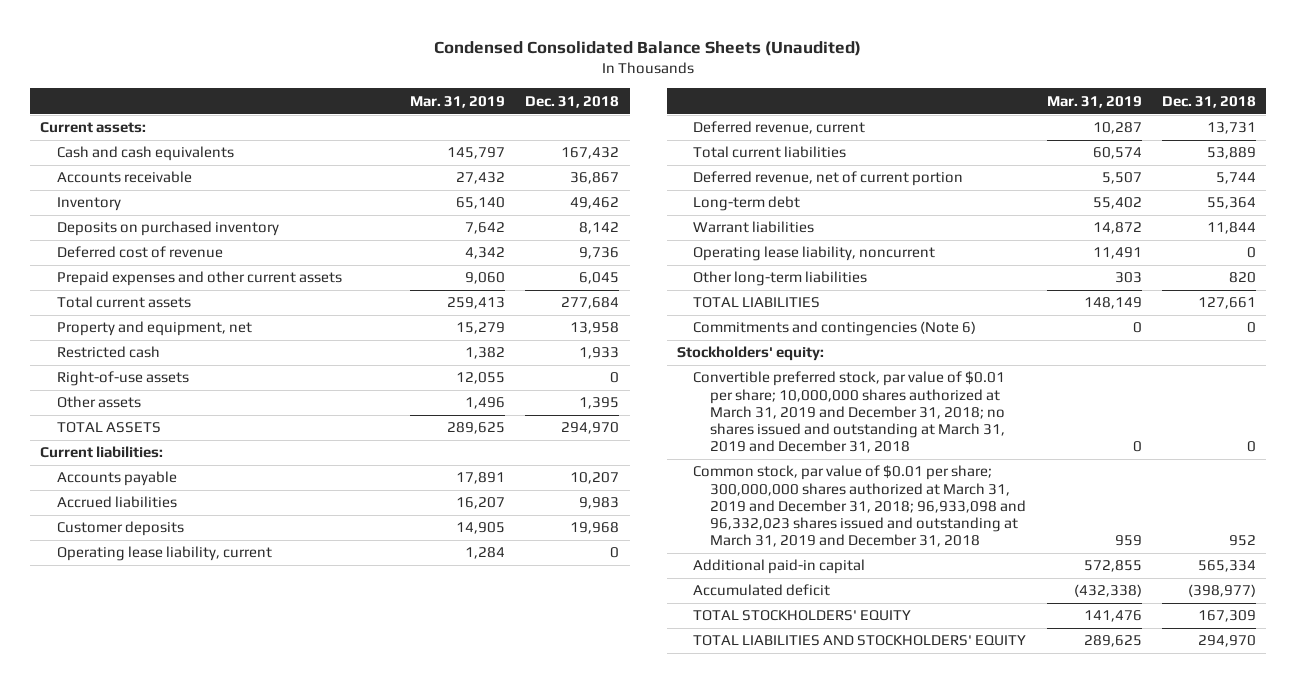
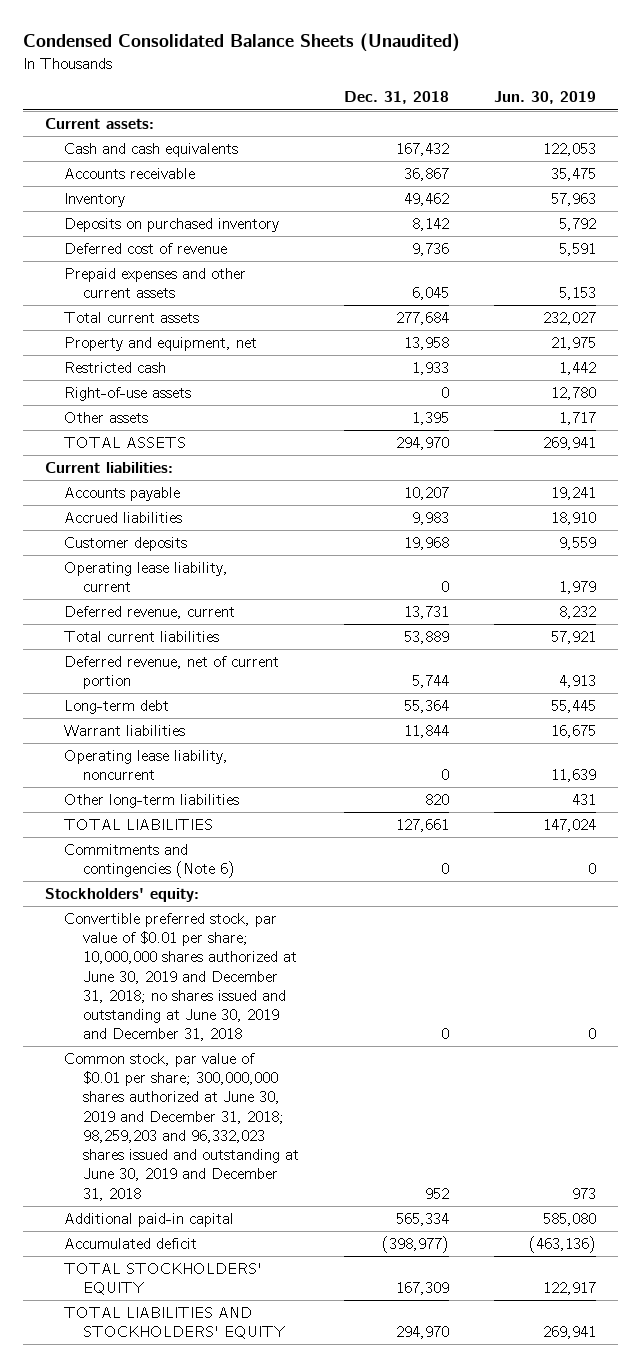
[410,95,506,108] Mar. 31, 2019 -> none
none -> [493,91,596,105] Jun. 30, 2019
[693,371,1006,454] Convertible preferred stock, par value of $0.01 per share; 10,000,000 shares authorized at March 31, 2019 and December 31, 2018; no shares issued and outstanding at March 31, 2019 and December 31, 2018 -> [64,912,298,1042] Convertible preferred stock, par value of $0.01 per share; 10,000,000 shares authorized at June 30, 2019 and December 31, 2018; no shares issued and outstanding at June 30, 2019 and December 31, 2018
[693,465,1027,548] Common stock, par value of $0.01 per share; 300,000,000 shares authorized at March 31, 2019 and December 31, 2018; 96,933,098 and 96,332,023 shares issued and outstanding at March 31, 2019 and December 31, 2018 -> [64,1052,300,1201] Common stock, par value of $0.01 per share; 300,000,000 shares authorized at June 30, 2019 and December 31, 2018; 98,259,203 and 96,332,023 shares issued and outstanding at June 30, 2019 and December 31, 2018

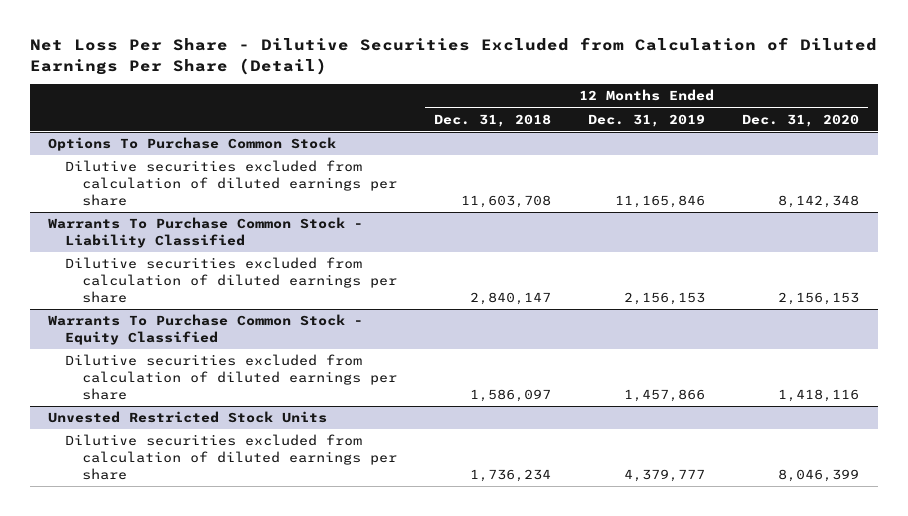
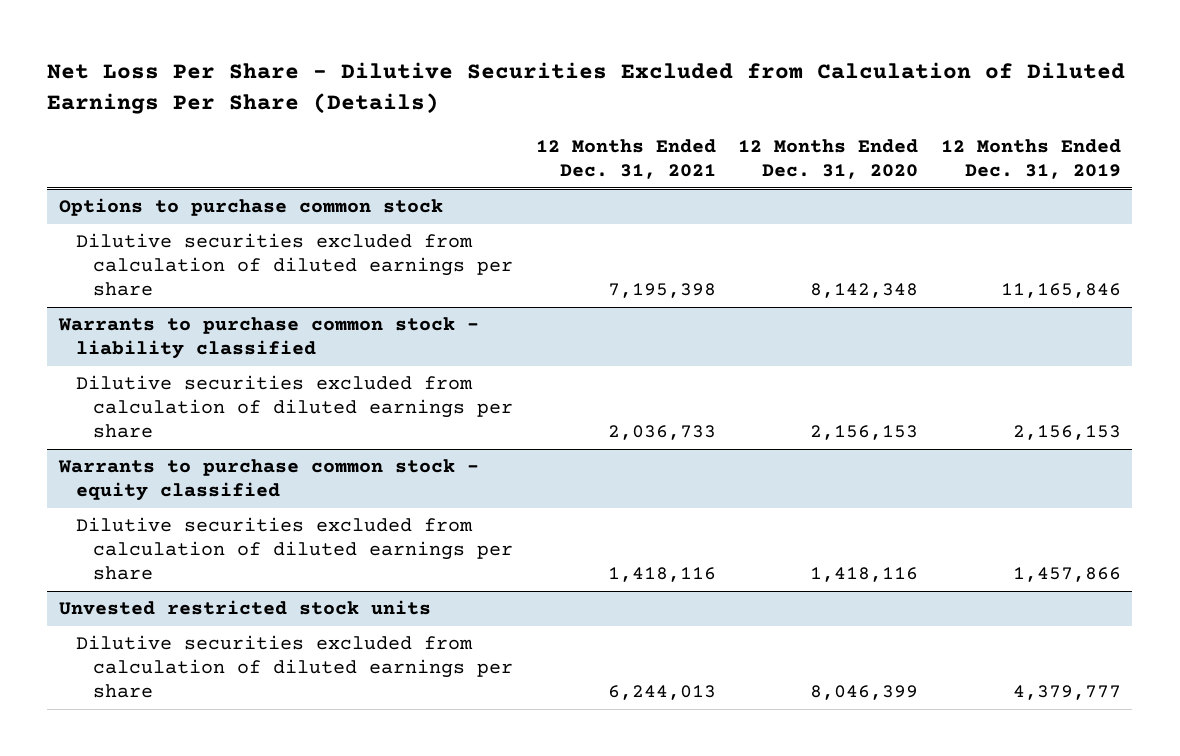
[29,37,877,75] Net Loss Per Share - Dilutive Securities Excluded from Calculation of Diluted Earnings Per Share (Detail) -> [47,62,1126,115] Net Loss Per Share - Dilutive Securities Excluded from Calculation of Diluted Earnings Per Share (Details)
[434,113,552,127] Dec. 31, 2018 -> none
none -> [535,139,716,180] 12 Months Ended Dec. 31, 2021
[48,137,337,152] Options To Purchase Common Stock -> [58,198,443,217] Options to purchase common stock
[48,217,364,248] Warrants To Purchase Common Stock - Liability Classified -> [57,317,479,360] Warrants to purchase common stock - liability classified
[48,314,364,345] Warrants To Purchase Common Stock - Equity Classified -> [57,459,479,502] Warrants to purchase common stock - equity classified
[48,411,328,424] Unvested Restricted Stock Units -> [58,600,431,616] Unvested restricted stock units

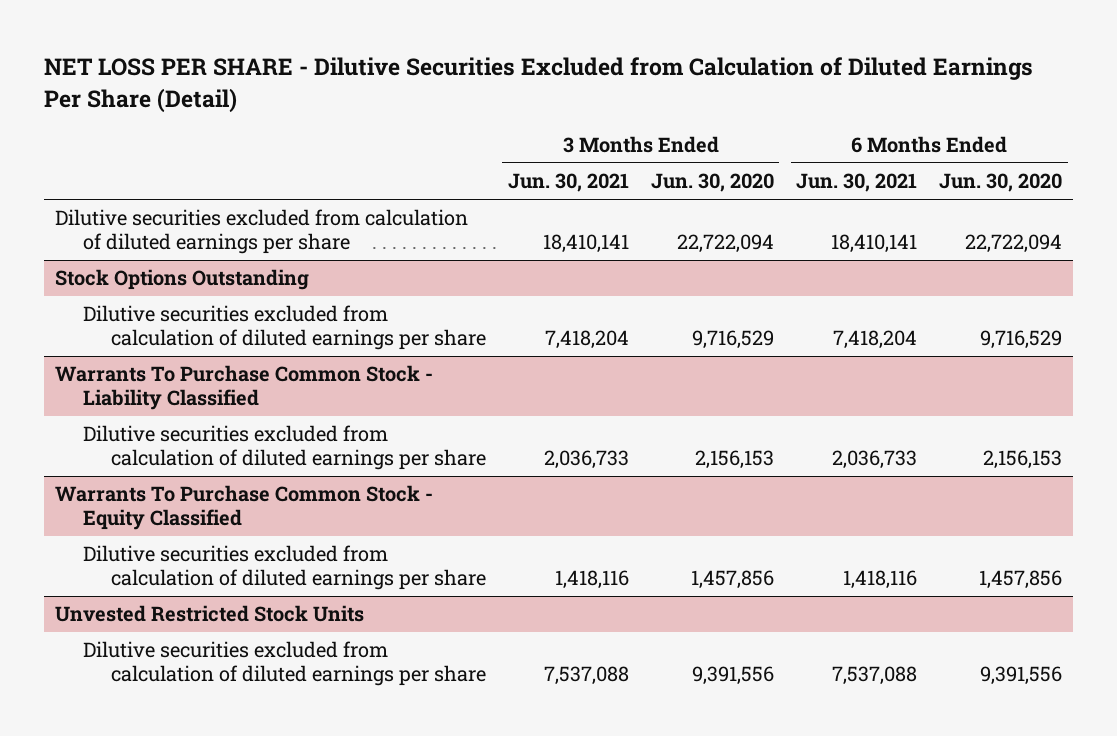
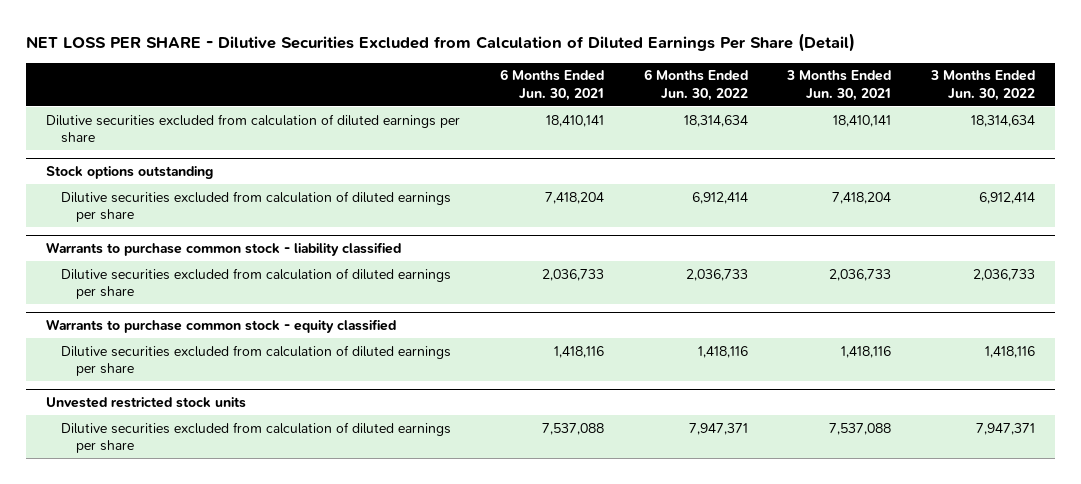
[650,173,774,193] Jun. 30, 2020 -> none
[939,173,1063,193] Jun. 30, 2020 -> none
none -> [643,69,748,101] 6 Months Ended Jun. 30, 2022
none -> [930,70,1036,101] 3 Months Ended Jun. 30, 2022
[55,269,310,291] Stock Options Outstanding -> [46,166,214,180] Stock options outstanding
[55,365,434,411] Warrants To Purchase Common Stock - Liability Classified -> [46,242,402,257] Warrants to purchase common stock - liability classified
[55,485,434,531] Warrants To Purchase Common Stock - Equity Classified -> [46,319,397,334] Warrants to purchase common stock - equity classified
[55,605,365,623] Unvested Restricted Stock Units -> [46,397,247,409] Unvested restricted stock units

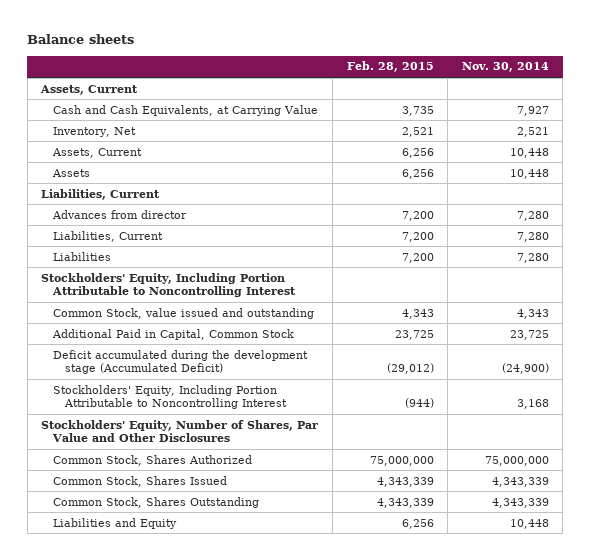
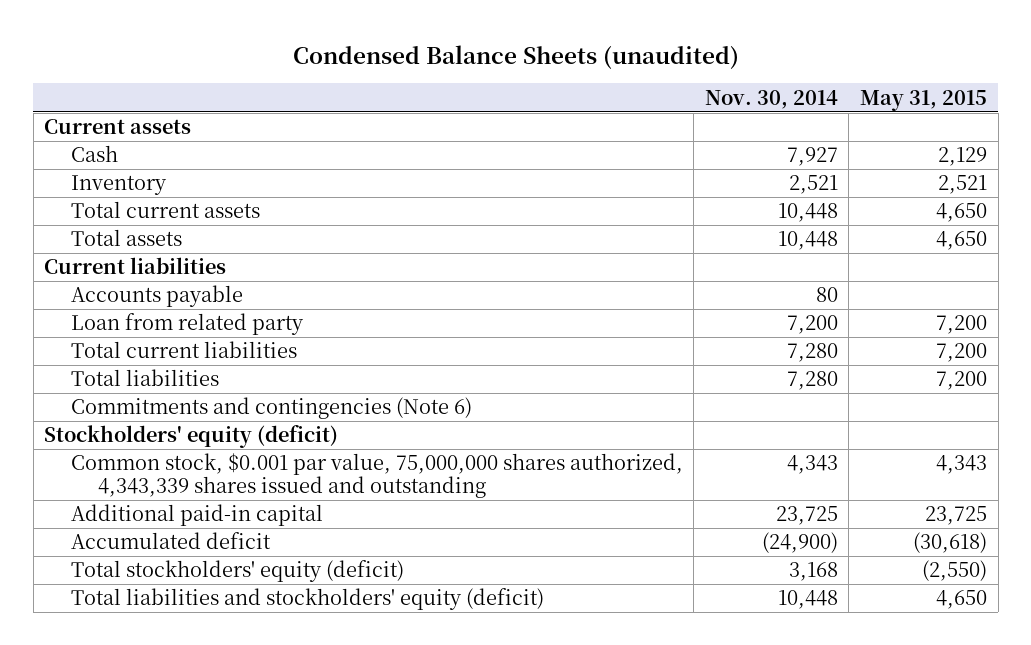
[27,34,135,45] Balance sheets -> [292,44,739,69] Condensed Balance Sheets (unaudited)
[346,61,434,73] Feb. 28, 2015 -> none
none -> [859,89,987,111] May 31, 2015
[52,209,188,219] Advances from director -> none
[41,272,297,298] Stockholders' Equity, Including Portion Attributable to Noncontrolling Interest -> none
[41,419,319,443] Stockholders' Equity, Number of Shares, Par Value and Other Disclosures -> none
[53,454,253,466] Common Stock, Shares Authorized -> none
[53,475,228,487] Common Stock, Shares Issued -> none
[53,496,260,508] Common Stock, Shares Outstanding -> none
[40,84,139,95] Assets, Current -> [44,119,192,135] Current assets
[53,104,319,116] Cash and Cash Equivalents, at Carrying Value -> [70,145,118,163] Cash
[53,126,137,137] Inventory, Net -> [70,175,167,196] Inventory
[52,147,143,158] Assets, Current -> [70,201,260,219] Total current assets
[52,168,91,177] Assets -> [70,229,182,247] Total assets
[41,188,161,200] Liabilities, Current -> [44,257,227,275] Current liabilities
none -> [70,285,243,308] Accounts payable
none -> [70,313,304,336] Loan from related party
[53,230,164,242] Liabilities, Current -> [70,341,297,359] Total current liabilities
[53,251,112,261] Liabilities -> [70,369,219,387] Total liabilities
none -> [70,397,472,420] Commitments and contingencies (Note 6)
none -> [44,425,339,449] Stockholders' equity (deficit)
[53,307,315,319] Common Stock, value issued and outstanding -> [70,453,683,499] Common stock, $0.001 par value, 75,000,000 shares authorized, 4,343,339 shares issued and outstanding
[52,328,295,340] Additional Paid in Capital, Common Stock -> [70,504,323,527] Additional paid-in capital
[53,349,309,375] Deficit accumulated during the development stage (Accumulated Deficit) -> [70,532,271,550] Accumulated deficit
[53,384,288,410] Stockholders' Equity, Including Portion Attributable to Noncontrolling Interest -> [70,560,404,583] Total stockholders' equity (deficit)
[53,517,178,529] Liabilities and Equity -> [70,588,544,611] Total liabilities and stockholders' equity (deficit)

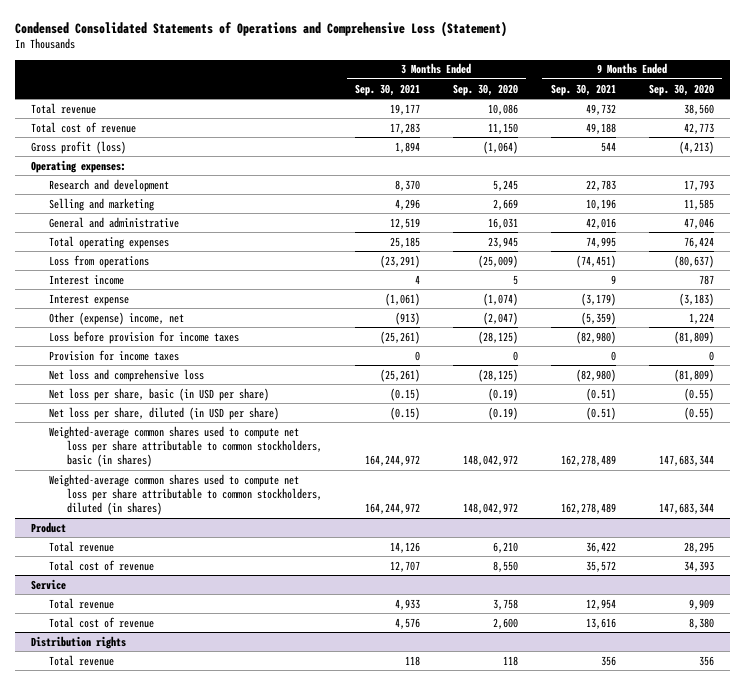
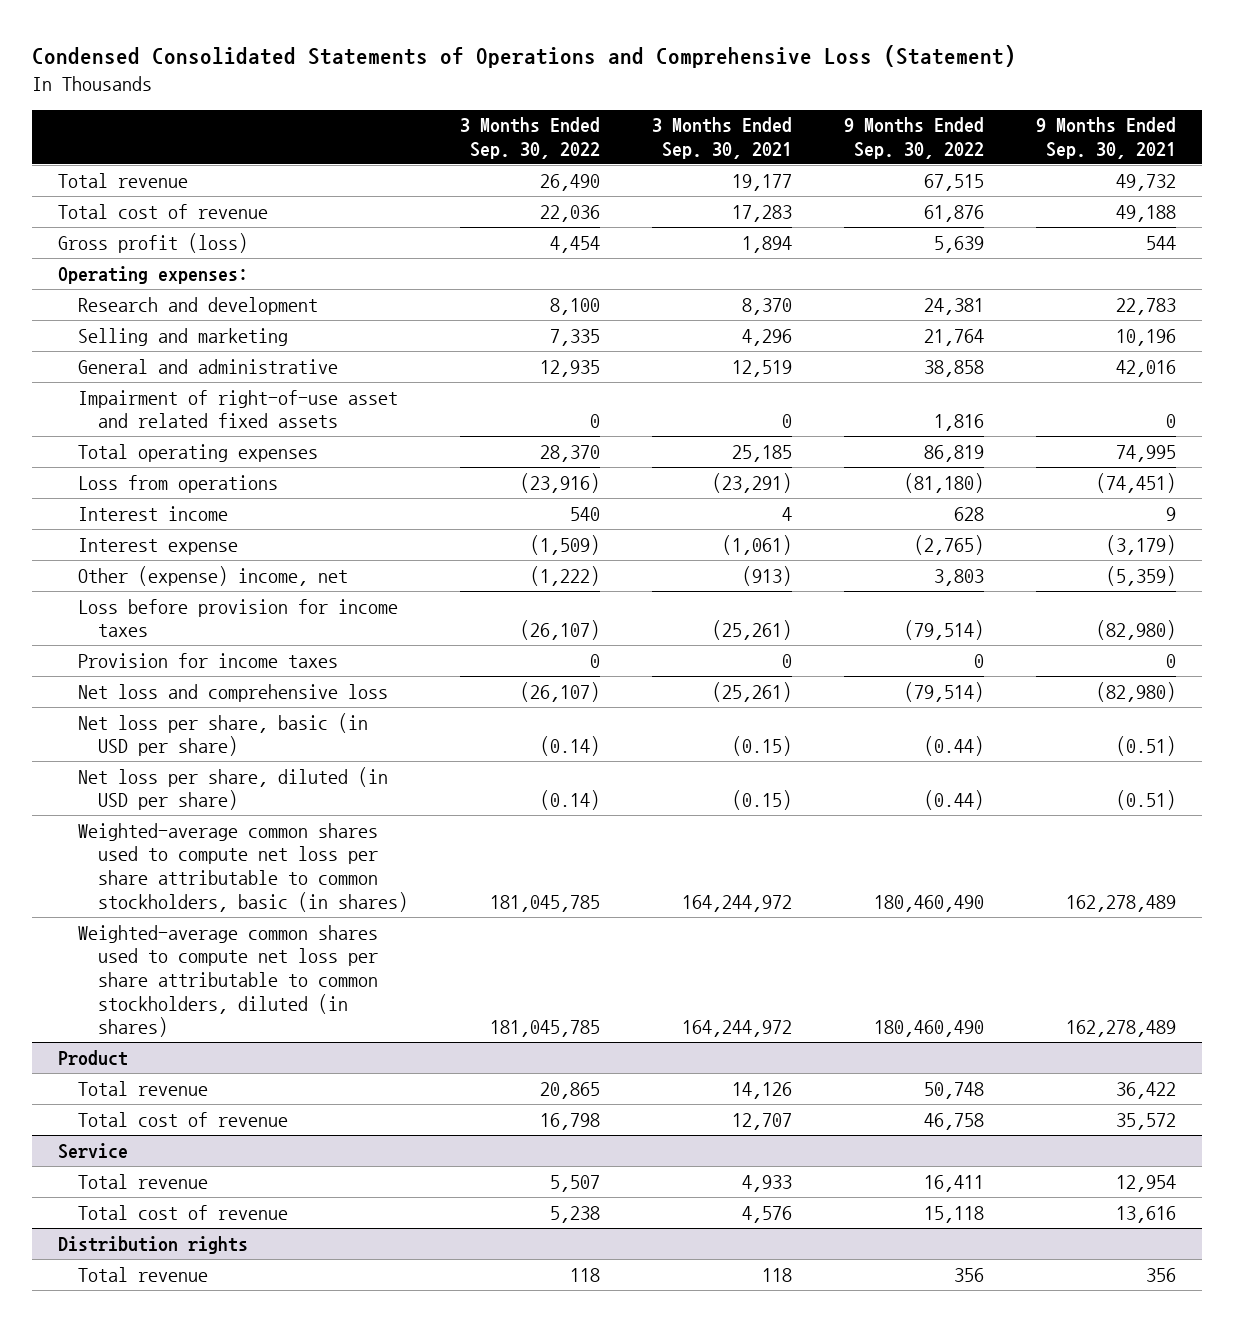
[452,83,518,96] Sep. 30, 2020 -> none
[648,83,714,96] Sep. 30, 2020 -> none
none -> [460,117,601,159] 3 Months Ended Sep. 30, 2022
none -> [844,117,985,159] 9 Months Ended Sep. 30, 2022
none -> [77,389,398,429] Impairment of right-of-use asset and related fixed assets

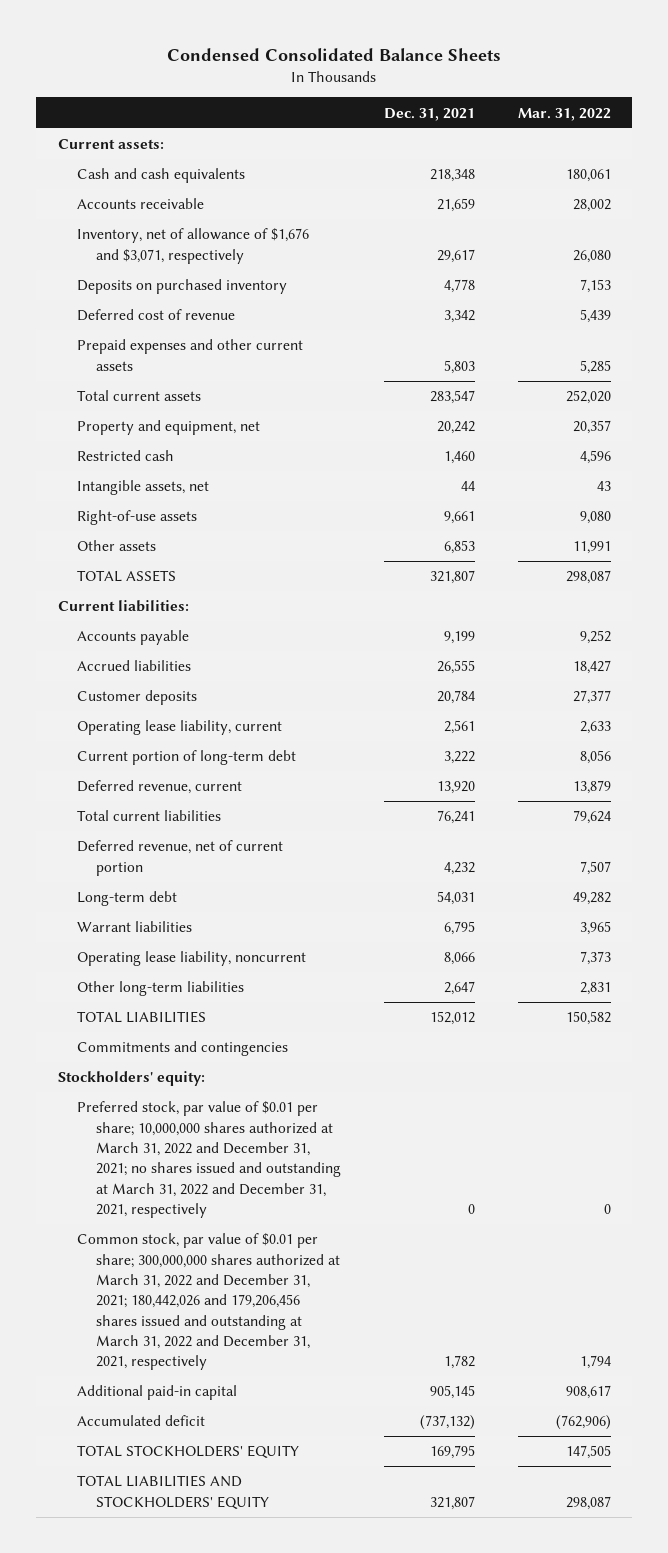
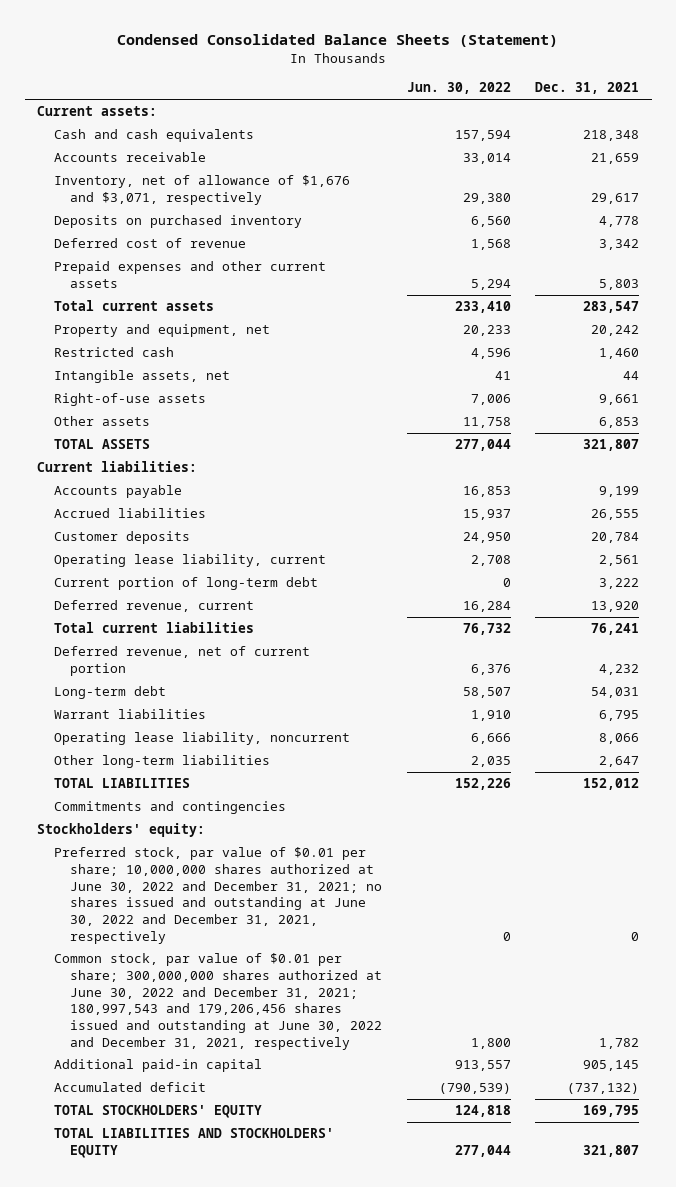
[167,47,502,61] Condensed Consolidated Balance Sheets -> [117,34,559,48] Condensed Consolidated Balance Sheets (Statement)
[517,107,611,121] Mar. 31, 2022 -> none
none -> [406,82,511,95] Jun. 30, 2022
[76,1101,341,1218] Preferred stock, par value of $0.01 per share; 10,000,000 shares authorized at March 31, 2022 and December 31, 2021; no shares issued and outstanding at March 31, 2022 and December 31, 2021, respectively -> [53,847,383,944] Preferred stock, par value of $0.01 per share; 10,000,000 shares authorized at June 30, 2022 and December 31, 2021; no shares issued and outstanding at June 30, 2022 and December 31, 2021, respectively
[76,1233,340,1371] Common stock, par value of $0.01 per share; 300,000,000 shares authorized at March 31, 2022 and December 31, 2021; 180,442,026 and 179,206,456 shares issued and outstanding at March 31, 2022 and December 31, 2021, respectively -> [53,953,383,1050] Common stock, par value of $0.01 per share; 300,000,000 shares authorized at June 30, 2022 and December 31, 2021; 180,997,543 and 179,206,456 shares issued and outstanding at June 30, 2022 and December 31, 2021, respectively

